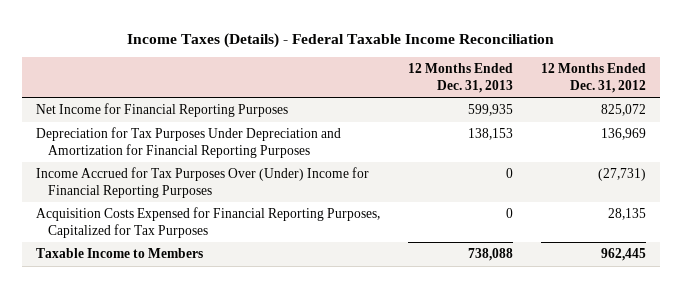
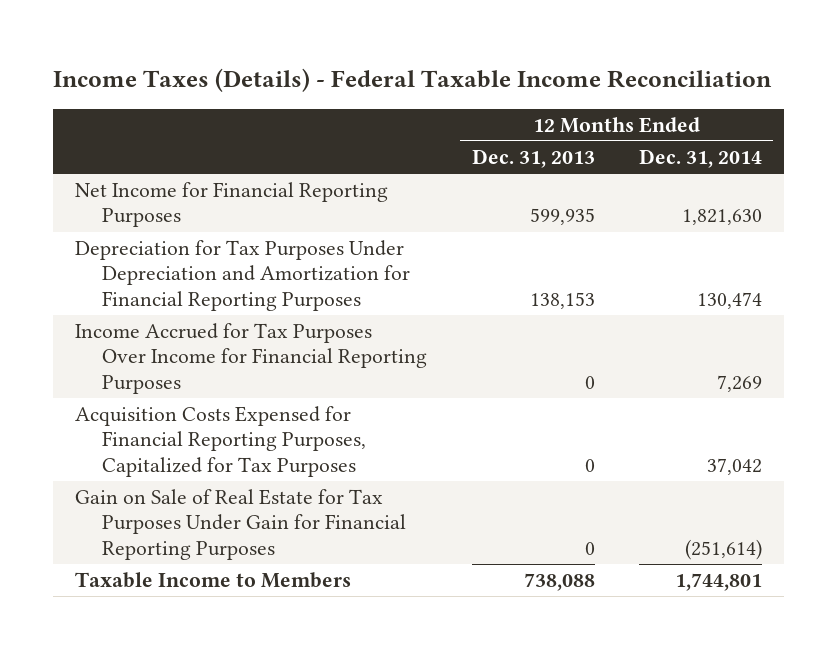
[541,63,647,93] 12 Months Ended Dec. 31, 2012 -> none
none -> [639,149,763,169] Dec. 31, 2014
[36,167,370,198] Income Accrued for Tax Purposes Over (Under) Income for Financial Reporting Purposes -> [75,323,427,394] Income Accrued for Tax Purposes Over Income for Financial Reporting Purposes
none -> [75,489,406,560] Gain on Sale of Real Estate for Tax Purposes Under Gain for Financial Reporting Purposes

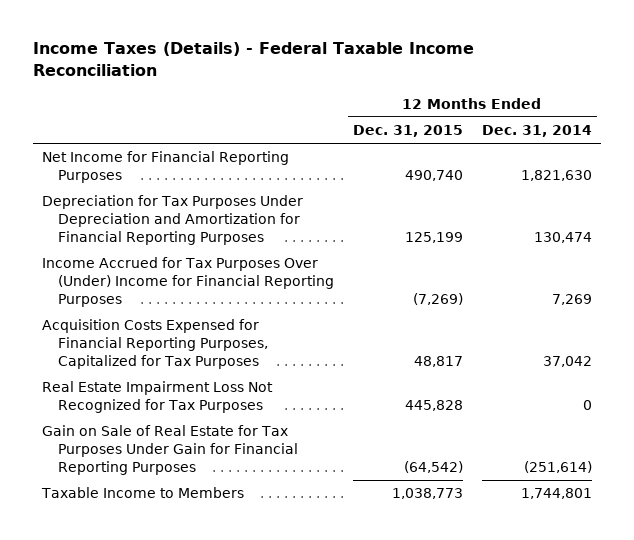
[471,149,595,169] Dec. 31, 2013 -> none
none -> [352,125,463,138] Dec. 31, 2015
[75,323,427,394] Income Accrued for Tax Purposes Over Income for Financial Reporting Purposes -> [42,257,335,308] Income Accrued for Tax Purposes Over (Under) Income for Financial Reporting Purposes
none -> [42,381,274,414] Real Estate Impairment Loss Not Recognized for Tax Purposes

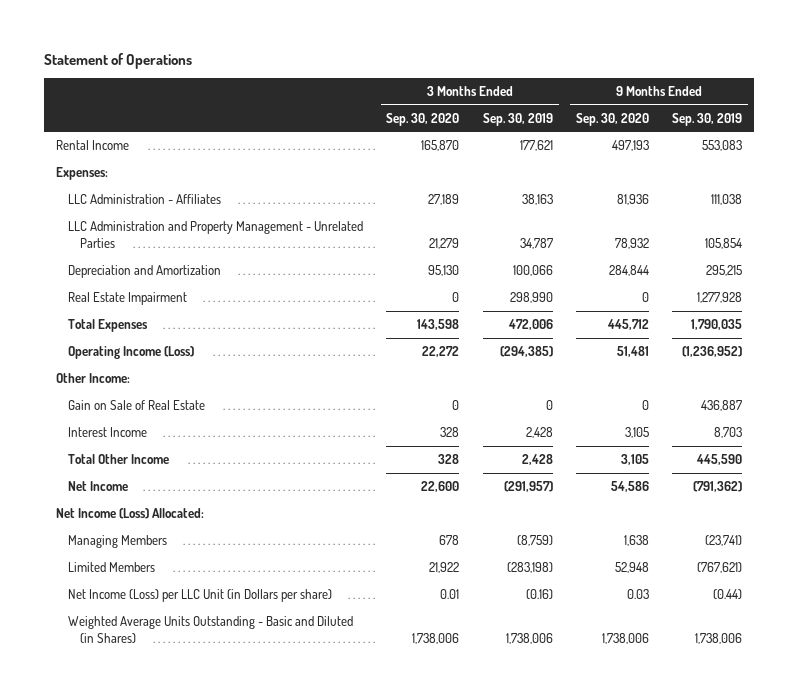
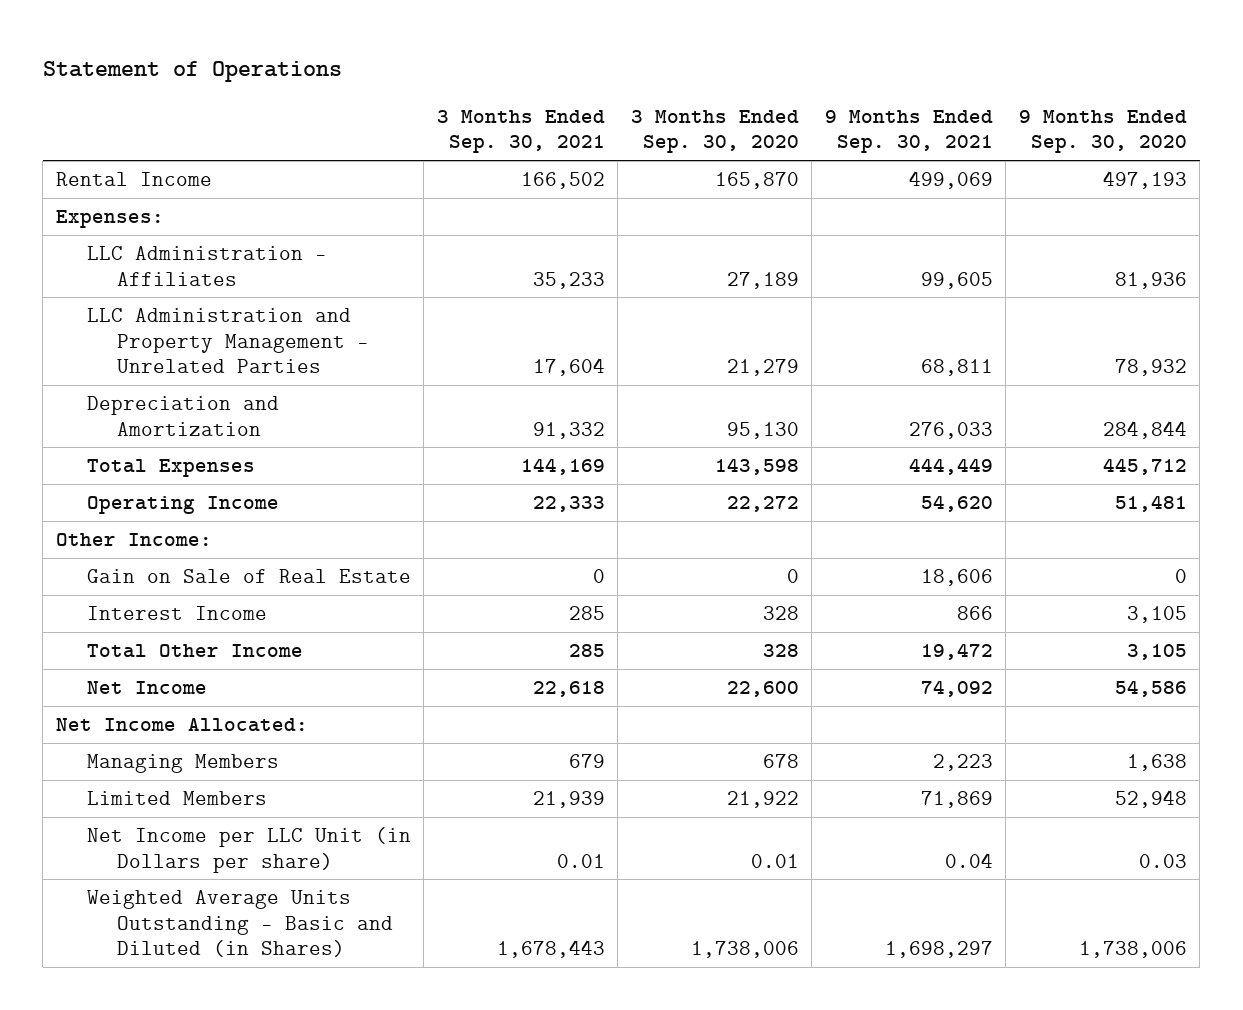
[482,112,553,126] Sep. 30, 2019 -> none
[672,112,743,126] Sep. 30, 2019 -> none
none -> [436,109,605,154] 3 Months Ended Sep. 30, 2021
none -> [824,109,993,154] 9 Months Ended Sep. 30, 2021
[67,292,187,306] Real Estate Impairment -> none
[67,346,194,360] Operating Income (Loss) -> [86,495,279,514] Operating Income
[55,508,204,520] Net Income (Loss) Allocated: -> [55,717,308,732] Net Income Allocated:
[67,589,332,603] Net Income (Loss) per LLC Unit (in Dollars per share) -> [86,826,411,873] Net Income per LLC Unit (in Dollars per share)

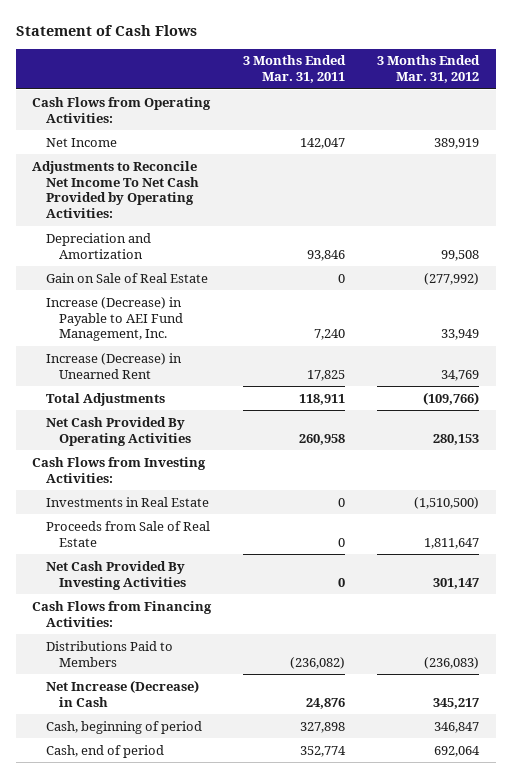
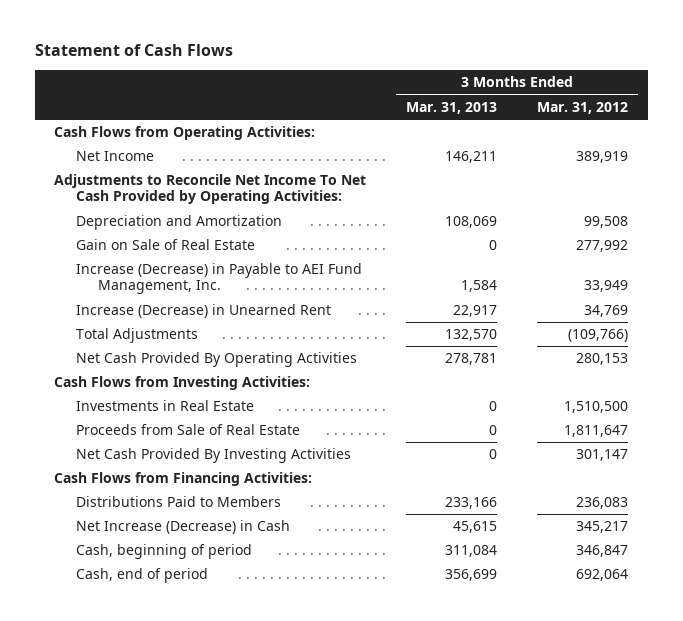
[243,55,347,84] 3 Months Ended Mar. 31, 2011 -> none
none -> [406,101,498,114] Mar. 31, 2013
[424,272,480,285] (277,992) -> [576,240,629,253] 277,992
[414,496,480,509] (1,510,500) -> [564,401,629,414] 1,510,500
[424,656,480,669] (236,083) -> [576,497,629,510] 236,083

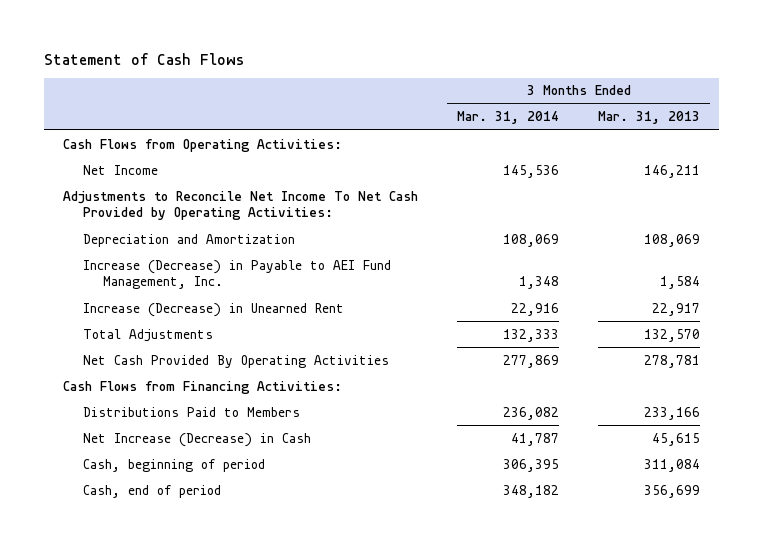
[537,101,629,114] Mar. 31, 2012 -> none
none -> [457,111,560,125] Mar. 31, 2014
[76,239,256,251] Gain on Sale of Real Estate -> none
[54,376,311,391] Cash Flows from Investing Activities: -> none
[76,400,255,412] Investments in Real Estate -> none
[76,424,301,436] Proceeds from Sale of Real Estate -> none
[76,448,352,464] Net Cash Provided By Investing Activities -> none

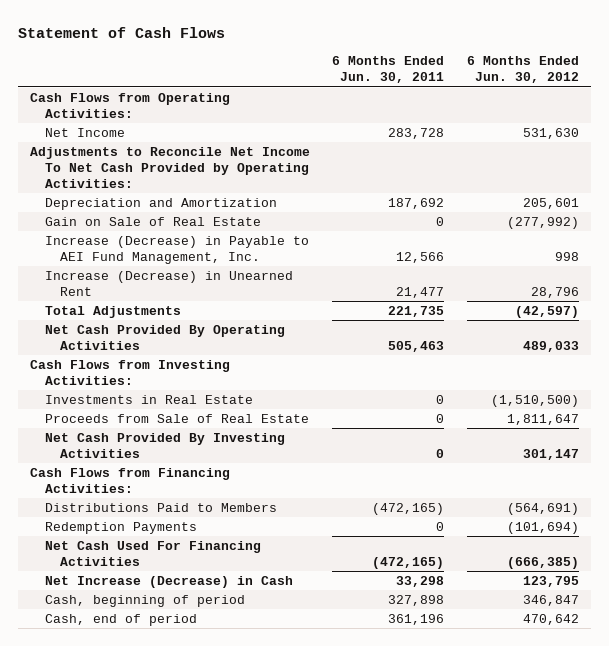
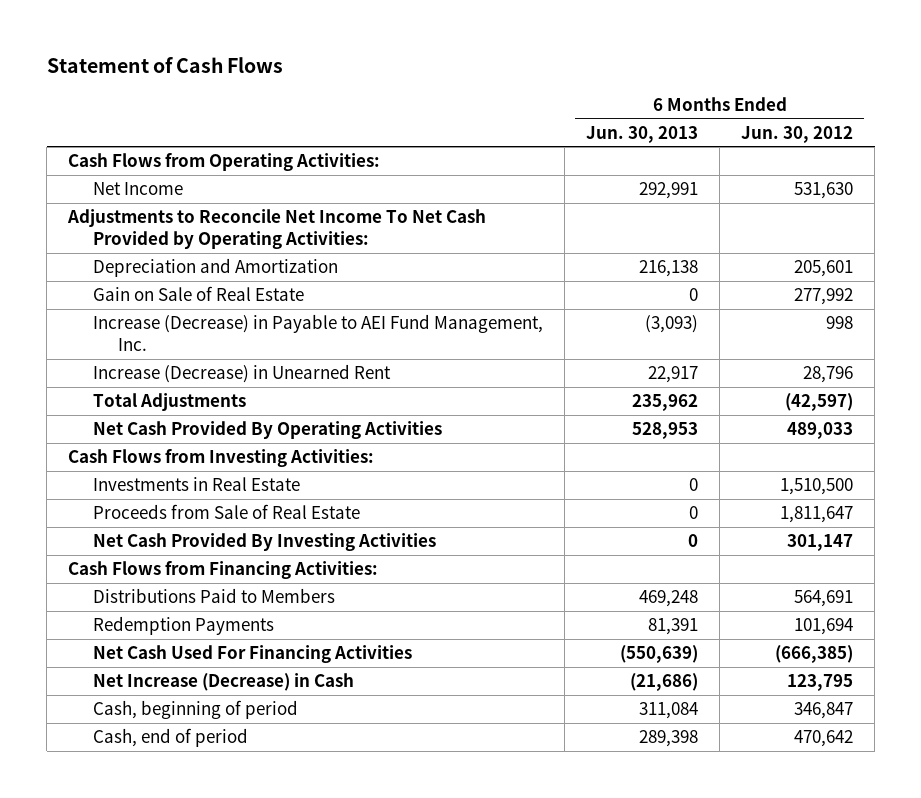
[332,56,445,84] 6 Months Ended Jun. 30, 2011 -> none
none -> [586,125,699,143] Jun. 30, 2013
[507,216,580,229] (277,992) -> [794,288,854,306] 277,992
[491,394,580,407] (1,510,500) -> [780,478,854,496] 1,510,500
[507,502,580,515] (564,691) -> [794,590,854,608] 564,691
[507,521,580,534] (101,694) -> [794,618,854,636] 101,694

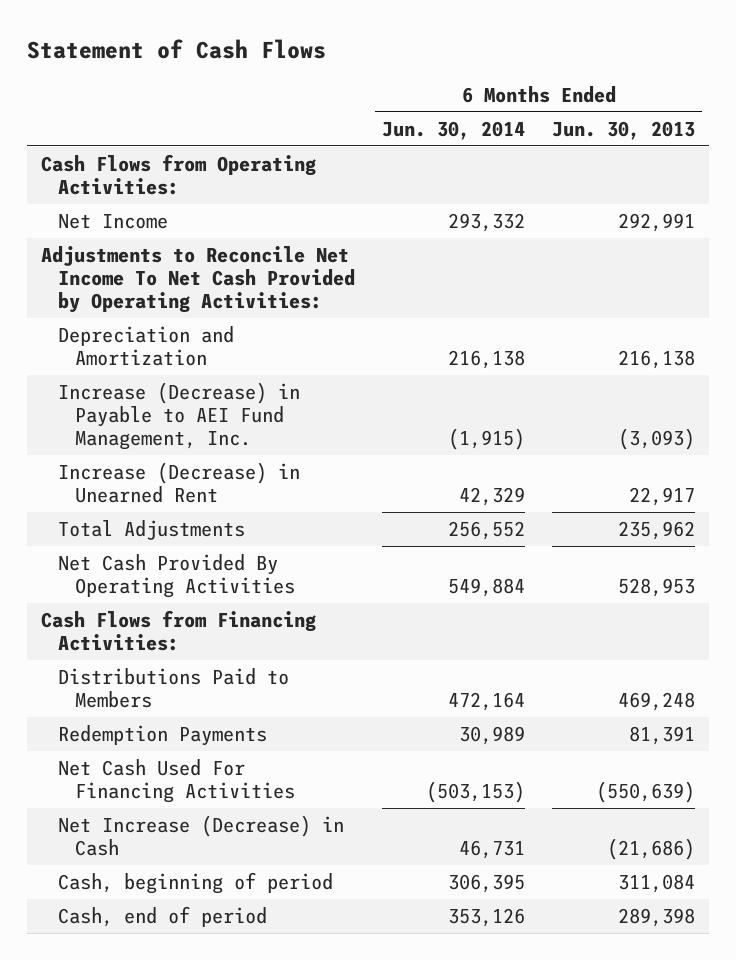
[741,125,854,143] Jun. 30, 2012 -> none
none -> [382,120,526,140] Jun. 30, 2014
[92,286,304,302] Gain on Sale of Real Estate -> none
[68,449,375,468] Cash Flows from Investing Activities: -> none
[92,477,300,492] Investments in Real Estate -> none
[92,504,360,520] Proceeds from Sale of Real Estate -> none
[92,533,436,552] Net Cash Provided By Investing Activities -> none

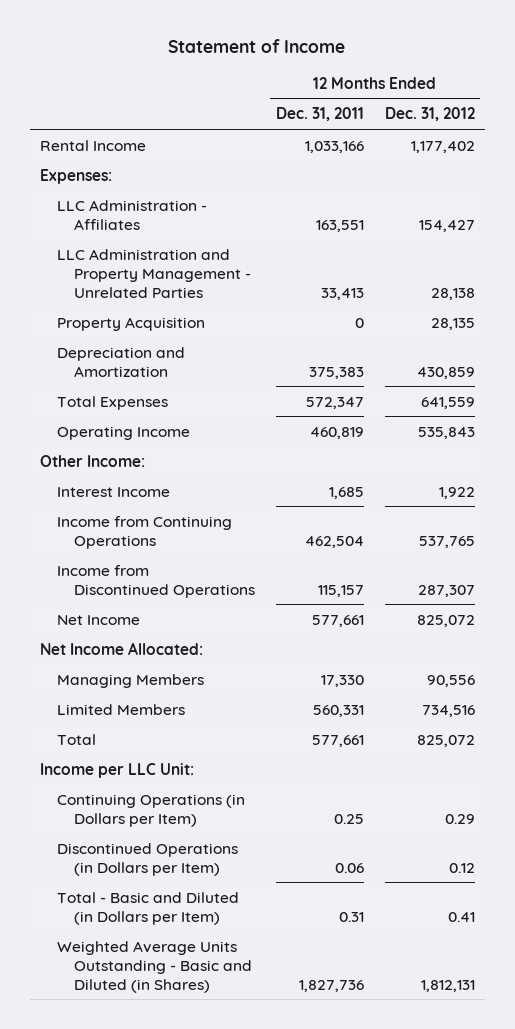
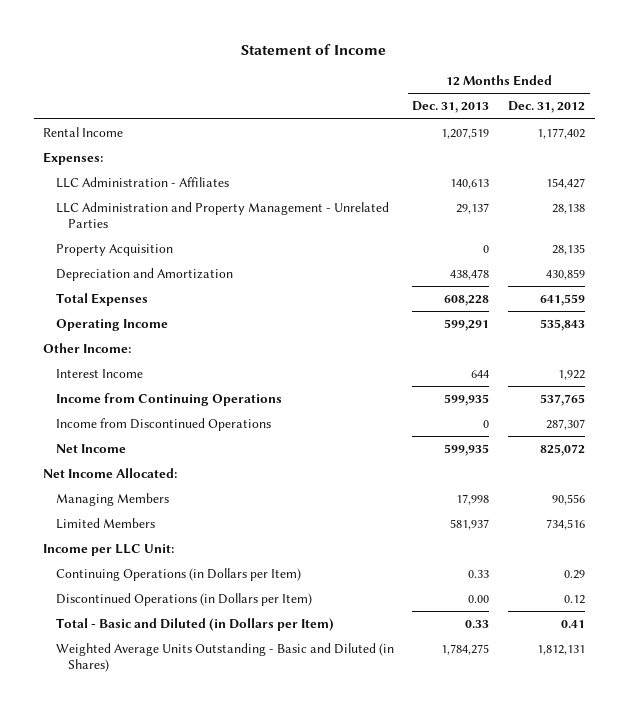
[275,107,364,122] Dec. 31, 2011 -> none
none -> [412,101,490,114] Dec. 31, 2013
[56,733,96,745] Total -> none

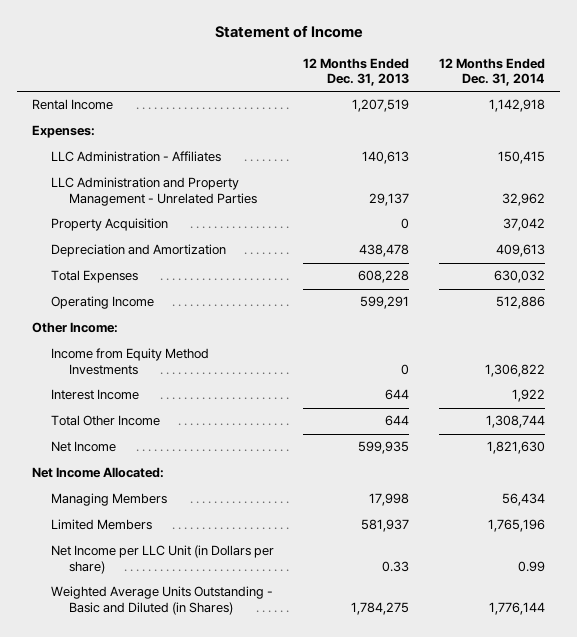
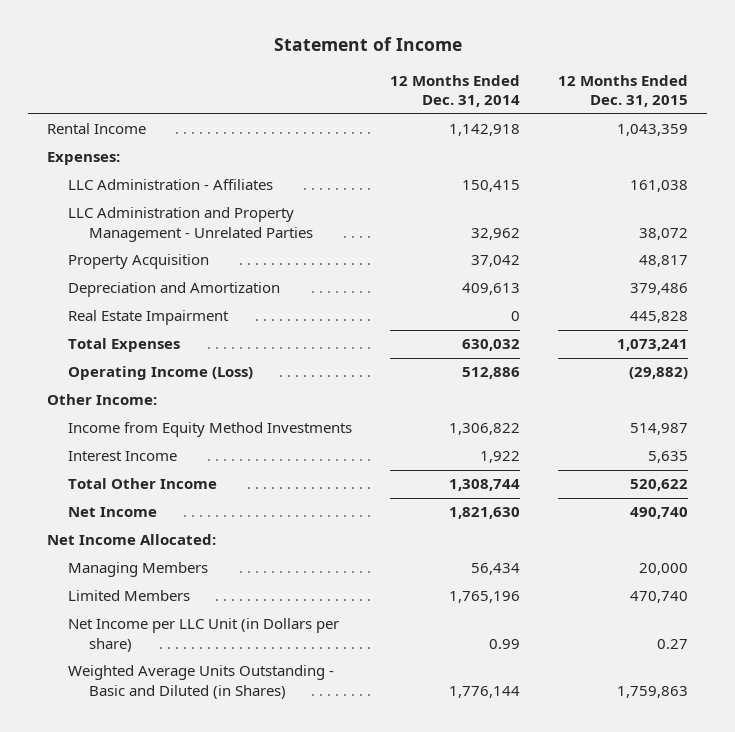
[303,58,410,87] 12 Months Ended Dec. 31, 2013 -> none
none -> [558,74,689,107] 12 Months Ended Dec. 31, 2015
none -> [67,310,229,326] Real Estate Impairment
[50,296,154,310] Operating Income -> [67,366,253,381] Operating Income (Loss)

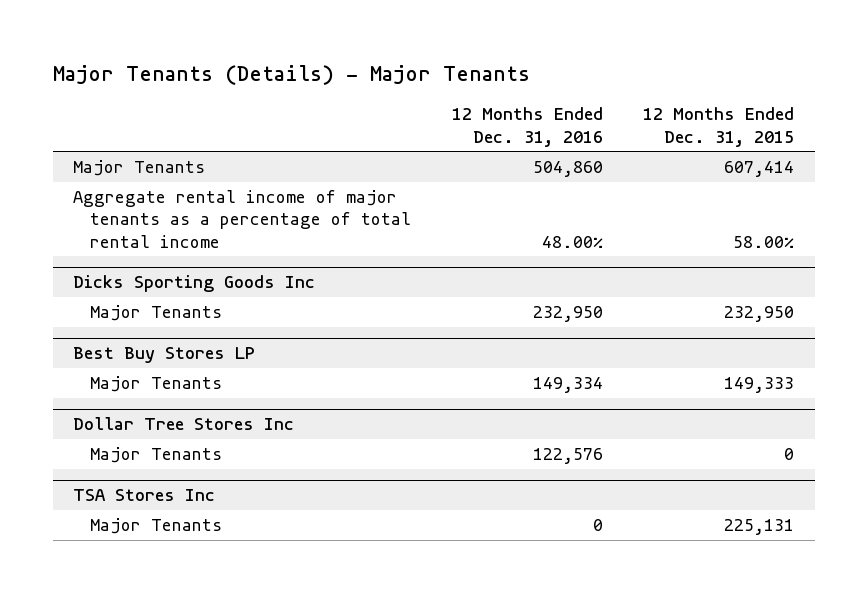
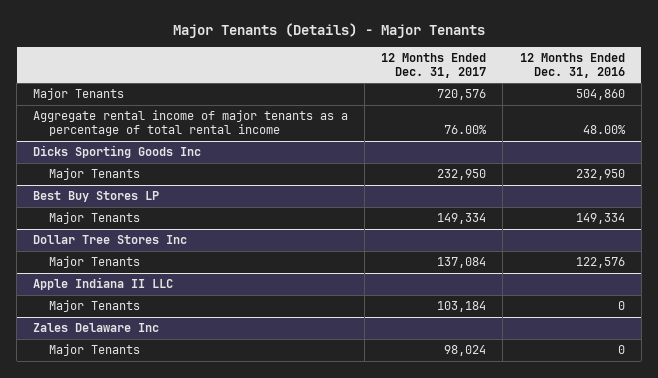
[643,107,795,147] 12 Months Ended Dec. 31, 2015 -> none
none -> [381,52,487,78] 12 Months Ended Dec. 31, 2017
[73,489,216,502] TSA Stores Inc -> none
none -> [33,277,174,291] Apple Indiana II LLC
none -> [33,323,160,333] Zales Delaware Inc
none -> [48,344,140,357] Major Tenants

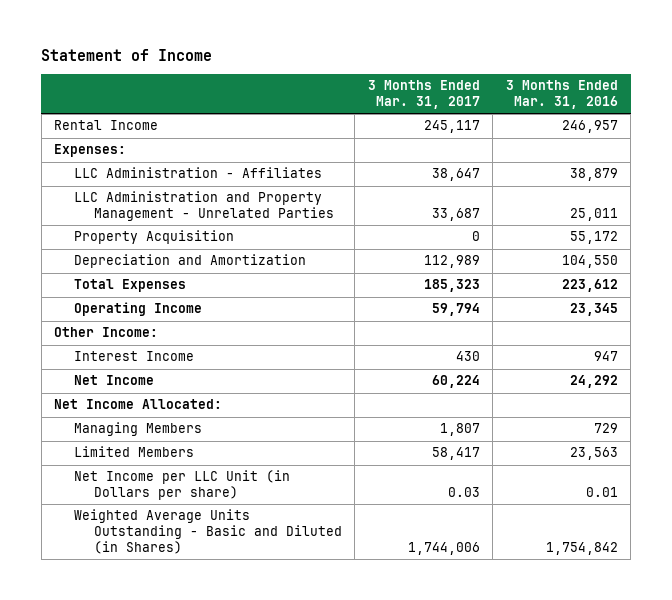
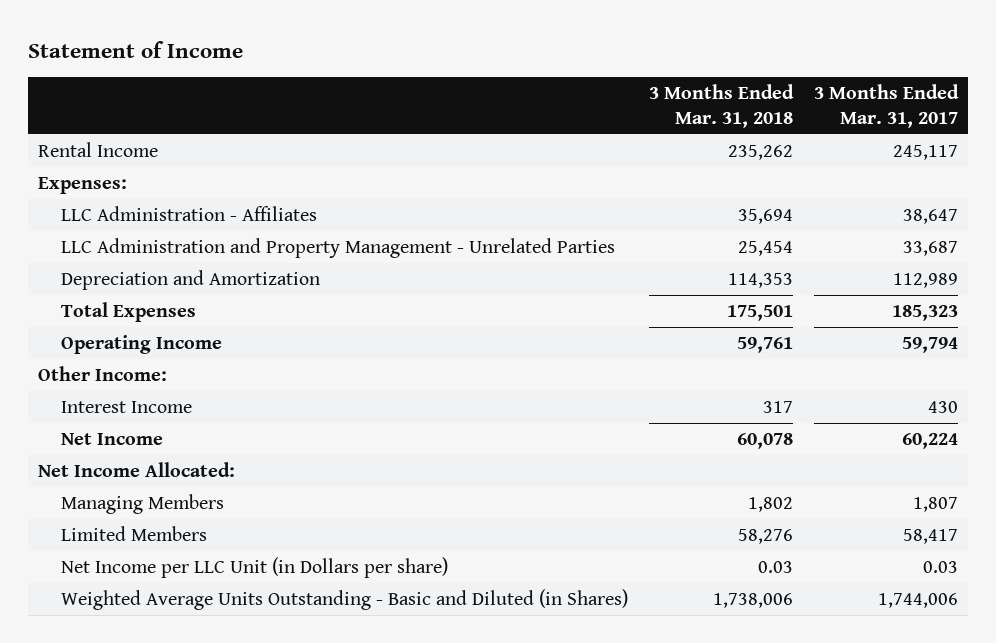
[505,80,618,110] 3 Months Ended Mar. 31, 2016 -> none
none -> [649,84,795,128] 3 Months Ended Mar. 31, 2018
[74,230,235,245] Property Acquisition -> none

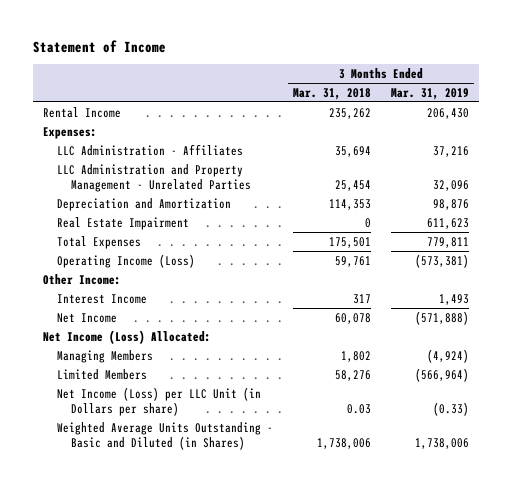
[813,84,959,128] 3 Months Ended Mar. 31, 2017 -> none
none -> [390,87,469,100] Mar. 31, 2019
none -> [56,216,189,230] Real Estate Impairment
[61,334,223,354] Operating Income -> [56,253,195,268] Operating Income (Loss)
[38,461,236,477] Net Income Allocated: -> [42,329,211,344] Net Income (Loss) Allocated:
[61,556,449,578] Net Income per LLC Unit (in Dollars per share) -> [56,386,261,416] Net Income (Loss) per LLC Unit (in Dollars per share)

